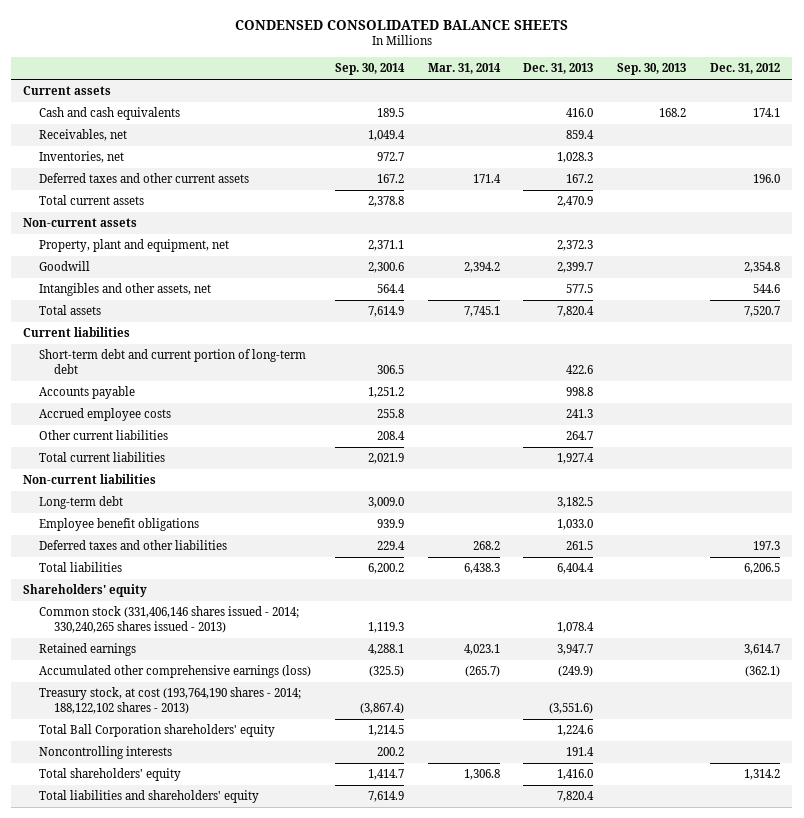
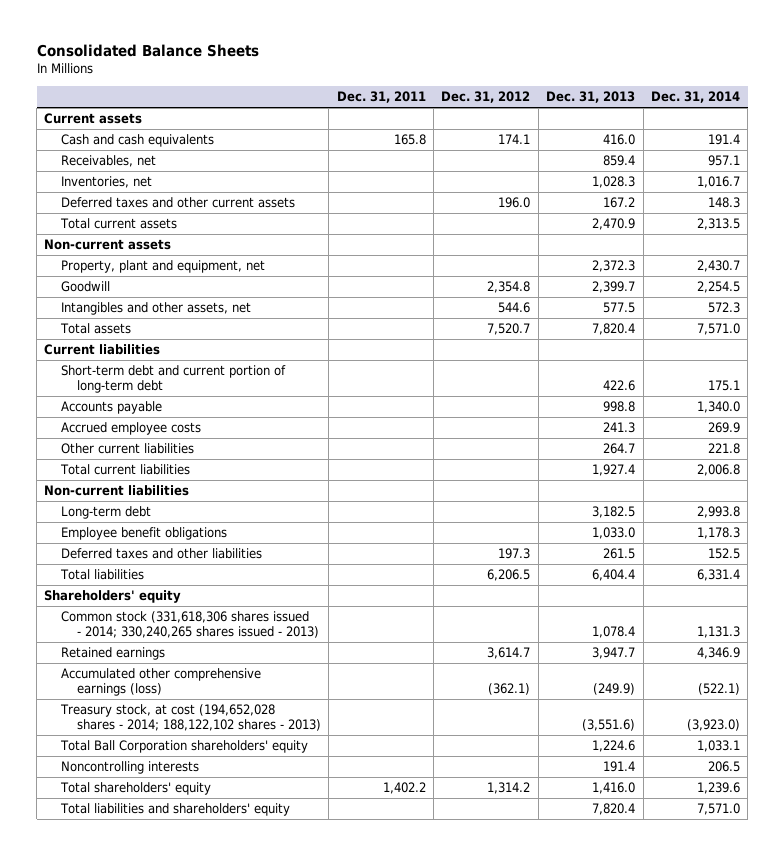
[234,19,568,30] CONDENSED CONSOLIDATED BALANCE SHEETS -> [36,44,259,58] Consolidated Balance Sheets
[334,63,405,76] Sep. 30, 2014 -> none
[427,63,501,75] Mar. 31, 2014 -> none
[617,63,687,76] Sep. 30, 2013 -> none
none -> [336,91,426,104] Dec. 31, 2011
none -> [650,91,740,104] Dec. 31, 2014
[38,606,299,634] Common stock (331,406,146 shares issued - 2014; 330,240,265 shares issued - 2013) -> [60,611,319,639] Common stock (331,618,306 shares issued - 2014; 330,240,265 shares issued - 2013)
[38,687,301,715] Treasury stock, at cost (193,764,190 shares - 2014; 188,122,102 shares - 2013) -> [59,704,321,732] Treasury stock, at cost (194,652,028 shares - 2014; 188,122,102 shares - 2013)

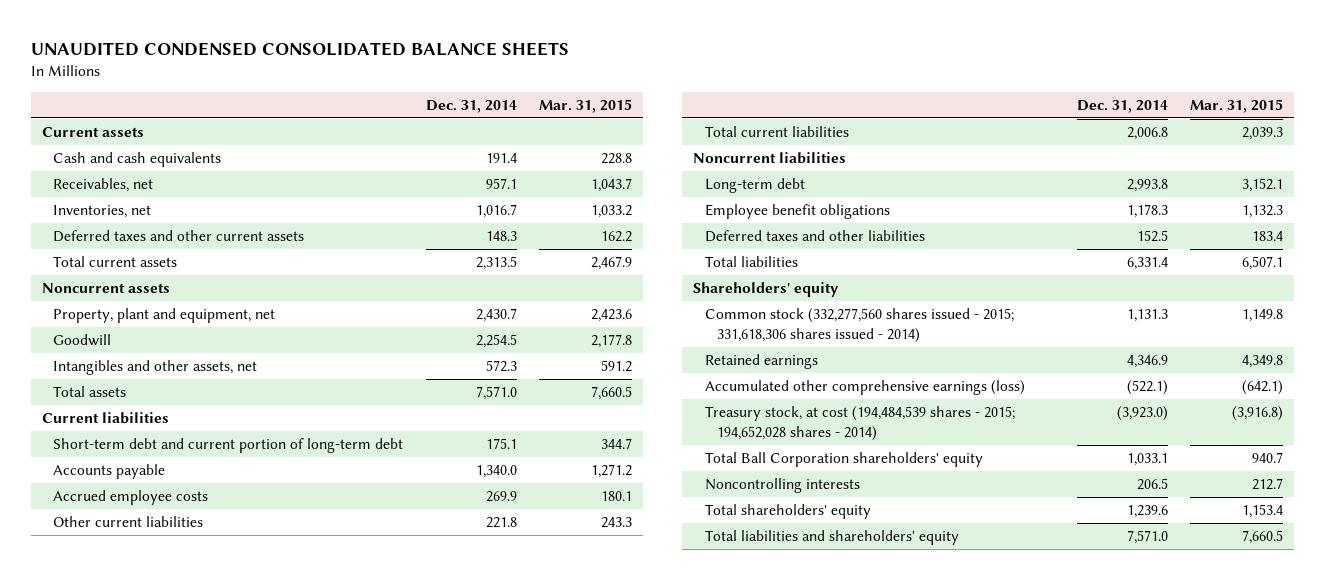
[36,44,259,58] Consolidated Balance Sheets -> [30,41,569,56] UNAUDITED CONDENSED CONSOLIDATED BALANCE SHEETS
[336,91,426,104] Dec. 31, 2011 -> none
[441,91,531,104] Dec. 31, 2012 -> none
[546,91,636,104] Dec. 31, 2013 -> none
none -> [538,98,632,113] Mar. 31, 2015
[44,239,172,251] Non-current assets -> [41,283,170,294] Noncurrent assets
[44,485,190,497] Non-current liabilities -> [693,152,847,165] Noncurrent liabilities
[60,611,319,639] Common stock (331,618,306 shares issued - 2014; 330,240,265 shares issued - 2013) -> [704,308,1014,343] Common stock (332,277,560 shares issued - 2015; 331,618,306 shares issued - 2014)
[59,704,321,732] Treasury stock, at cost (194,652,028 shares - 2014; 188,122,102 shares - 2013) -> [704,406,1015,441] Treasury stock, at cost (194,484,539 shares - 2015; 194,652,028 shares - 2014)

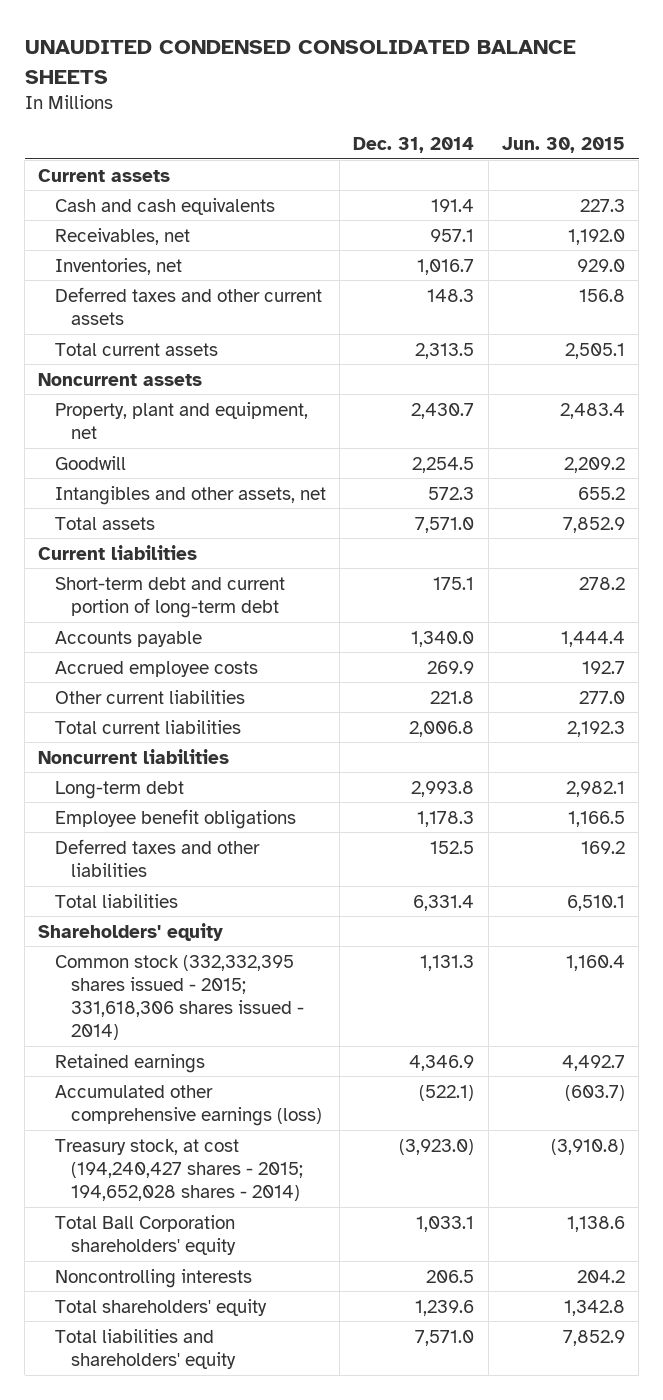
[538,98,632,113] Mar. 31, 2015 -> none
none -> [502,136,626,153] Jun. 30, 2015
[704,308,1014,343] Common stock (332,277,560 shares issued - 2015; 331,618,306 shares issued - 2014) -> [54,954,305,1040] Common stock (332,332,395 shares issued - 2015; 331,618,306 shares issued - 2014)
[704,406,1015,441] Treasury stock, at cost (194,484,539 shares - 2015; 194,652,028 shares - 2014) -> [54,1138,304,1201] Treasury stock, at cost (194,240,427 shares - 2015; 194,652,028 shares - 2014)

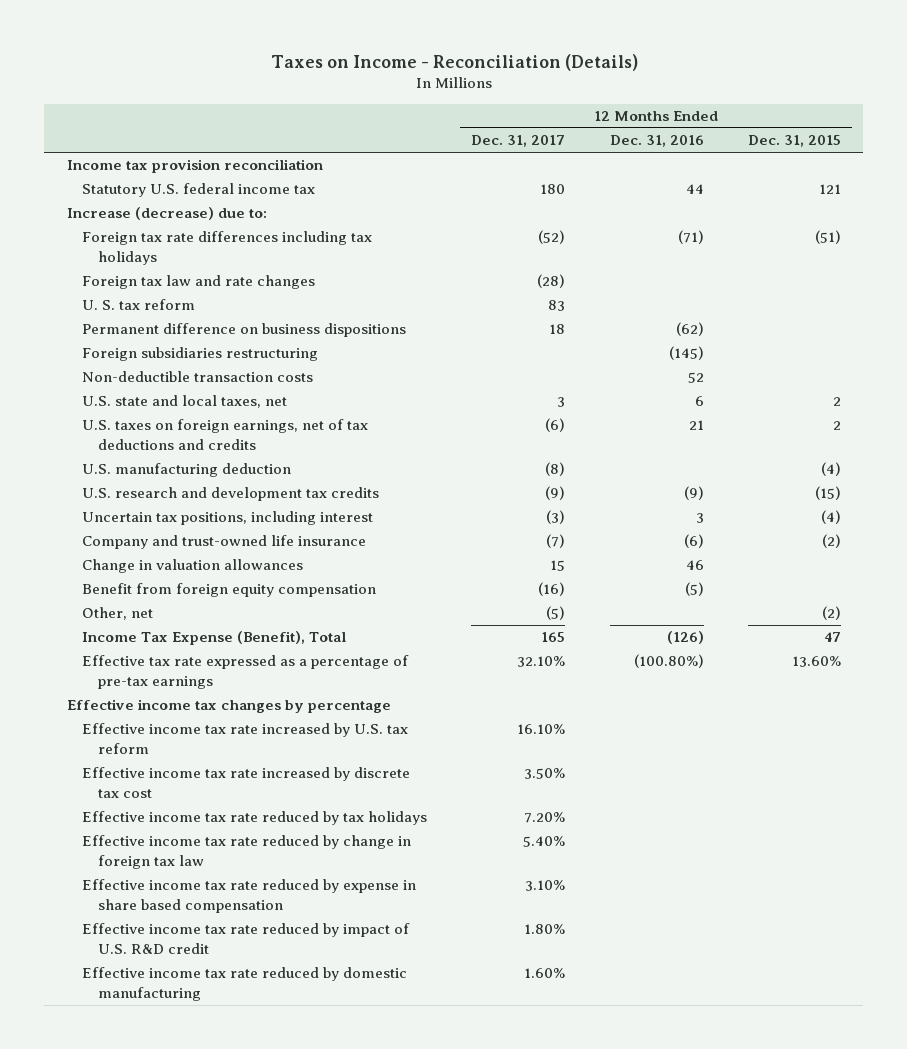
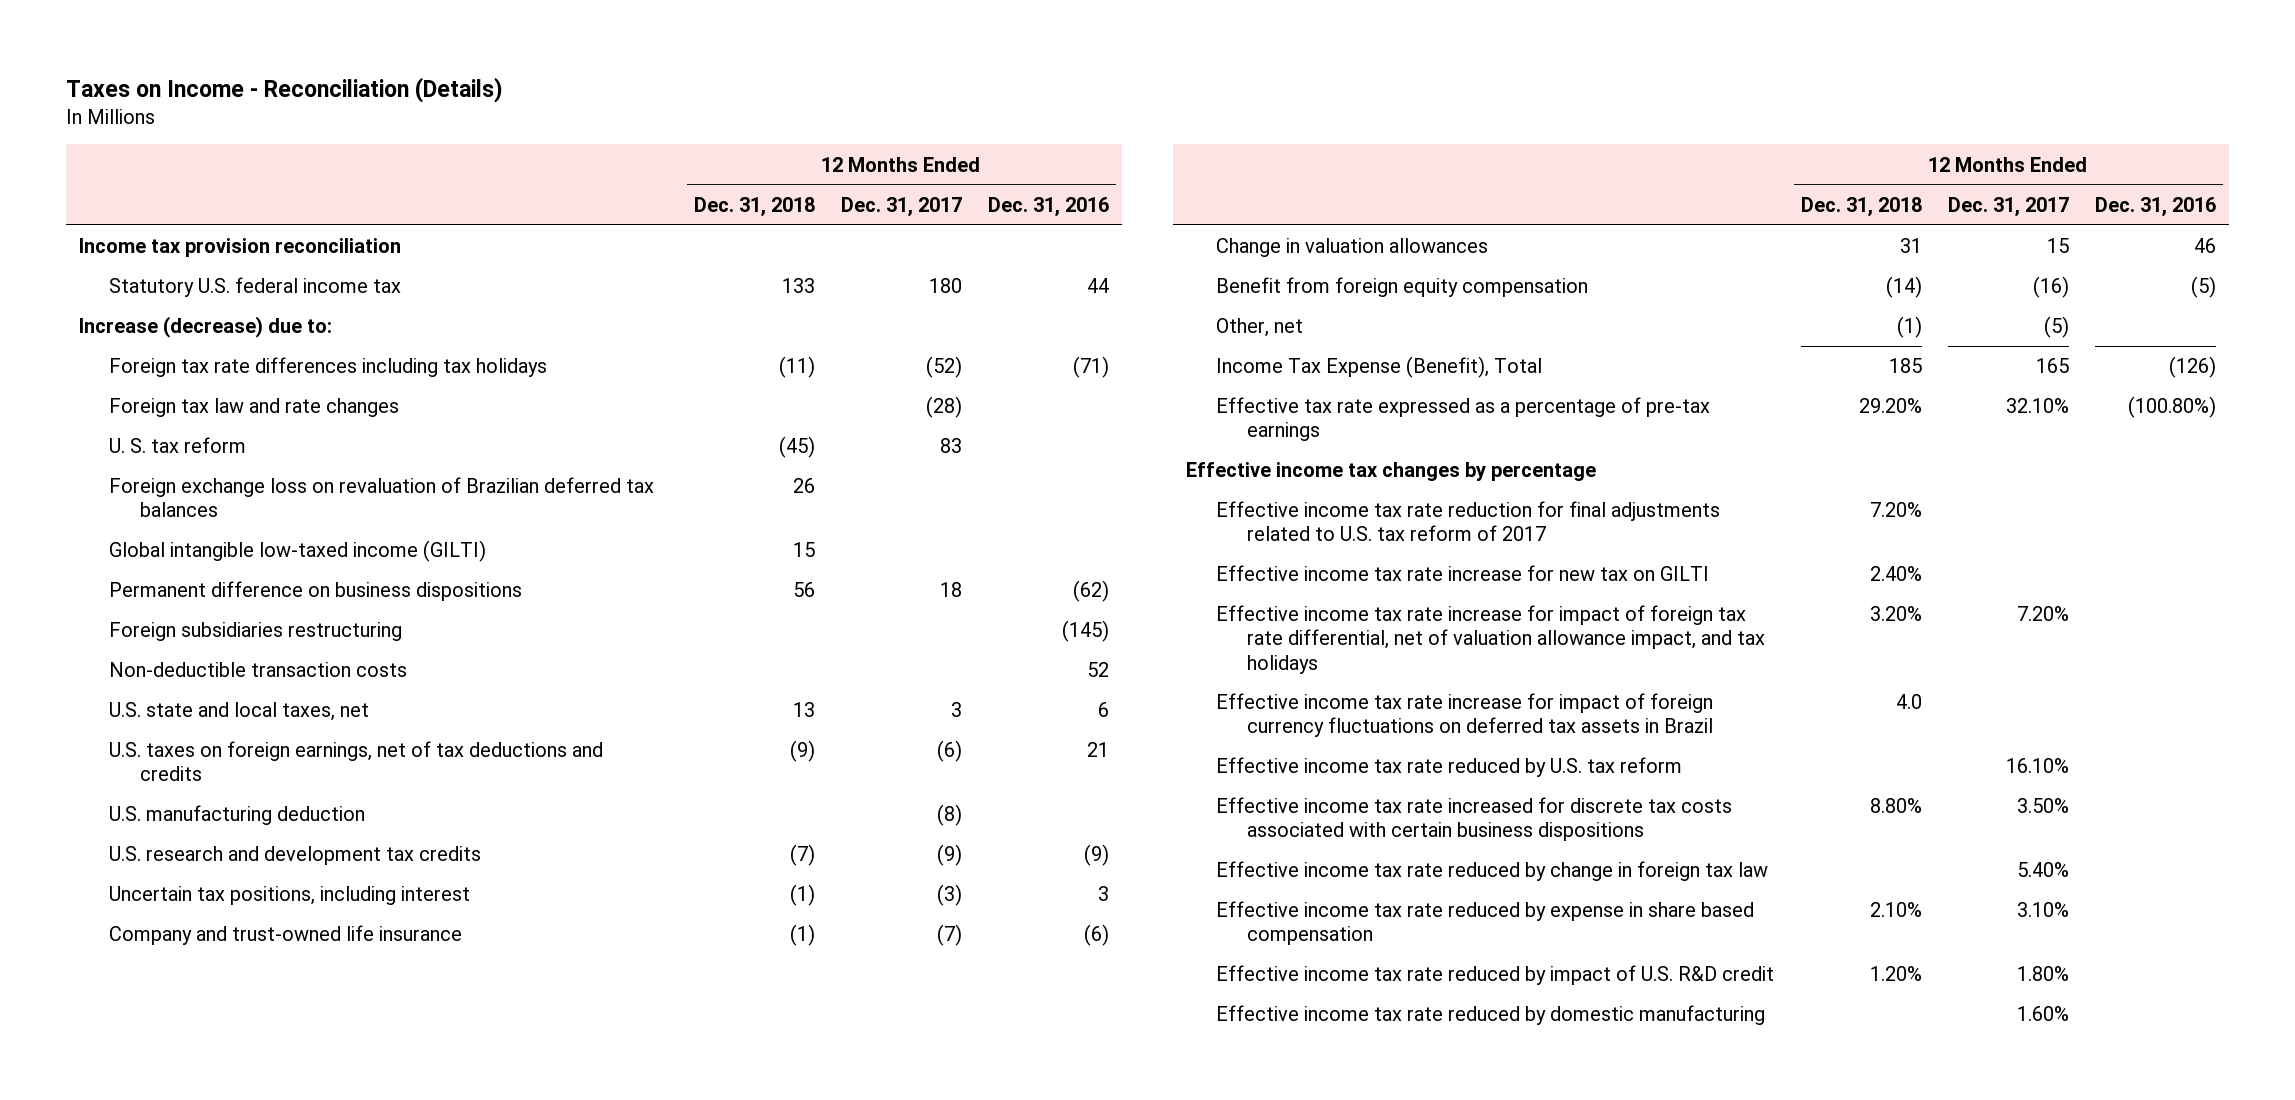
[747,135,841,148] Dec. 31, 2015 -> none
none -> [693,196,815,217] Dec. 31, 2018
none -> [109,477,655,518] Foreign exchange loss on revaluation of Brazilian deferred tax balances
none -> [109,540,487,563] Global intangible low-taxed income (GILTI)
[82,811,428,826] Effective income tax rate reduced by tax holidays -> none
none -> [1216,501,1721,542] Effective income tax rate reduction for final adjustments related to U.S. tax reform of 2017
none -> [1216,565,1710,582] Effective income tax rate increase for new tax on GILTI
none -> [1216,605,1766,674] Effective income tax rate increase for impact of foreign tax rate differential, net of valuation allowance impact, and tax holidays
none -> [1216,693,1714,738] Effective income tax rate increase for impact of foreign currency fluctuations on deferred tax assets in Brazil
[82,723,409,755] Effective income tax rate increased by U.S. tax reform -> [1216,757,1683,778] Effective income tax rate reduced by U.S. tax reform
[82,767,411,799] Effective income tax rate increased by discrete tax cost -> [1216,797,1733,842] Effective income tax rate increased for discrete tax costs associated with certain business dispositions

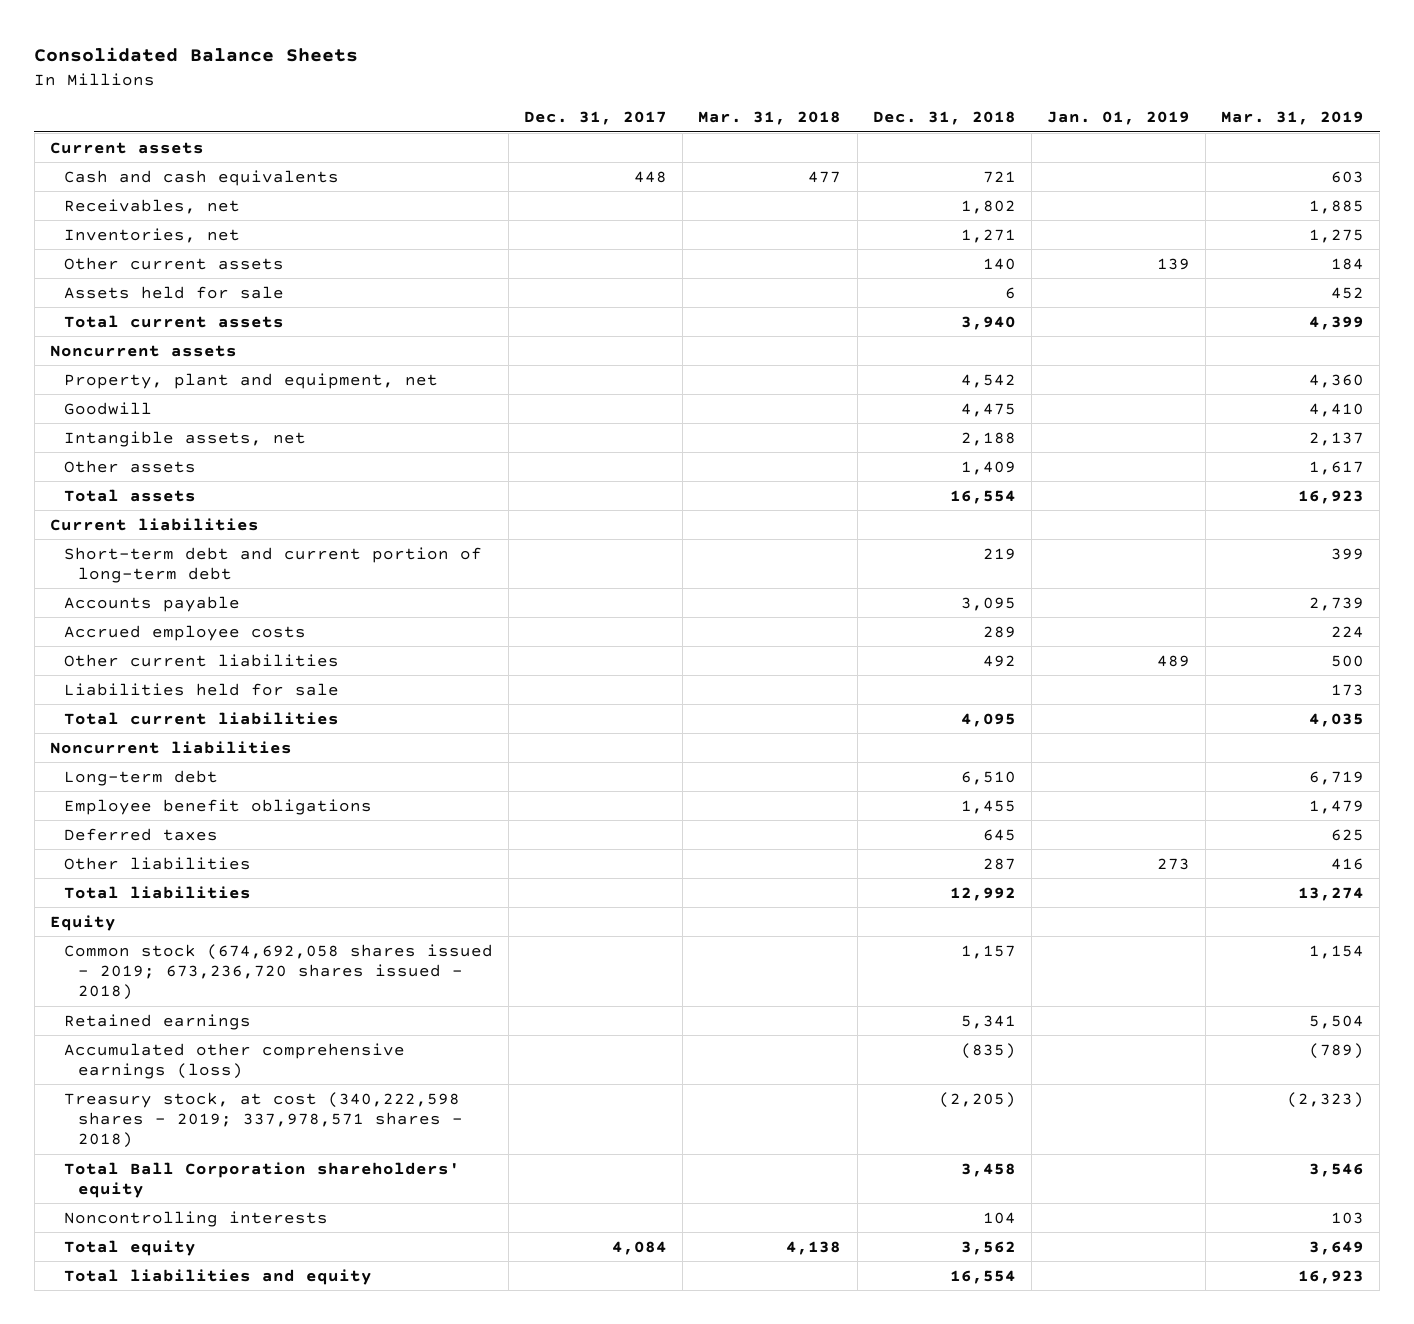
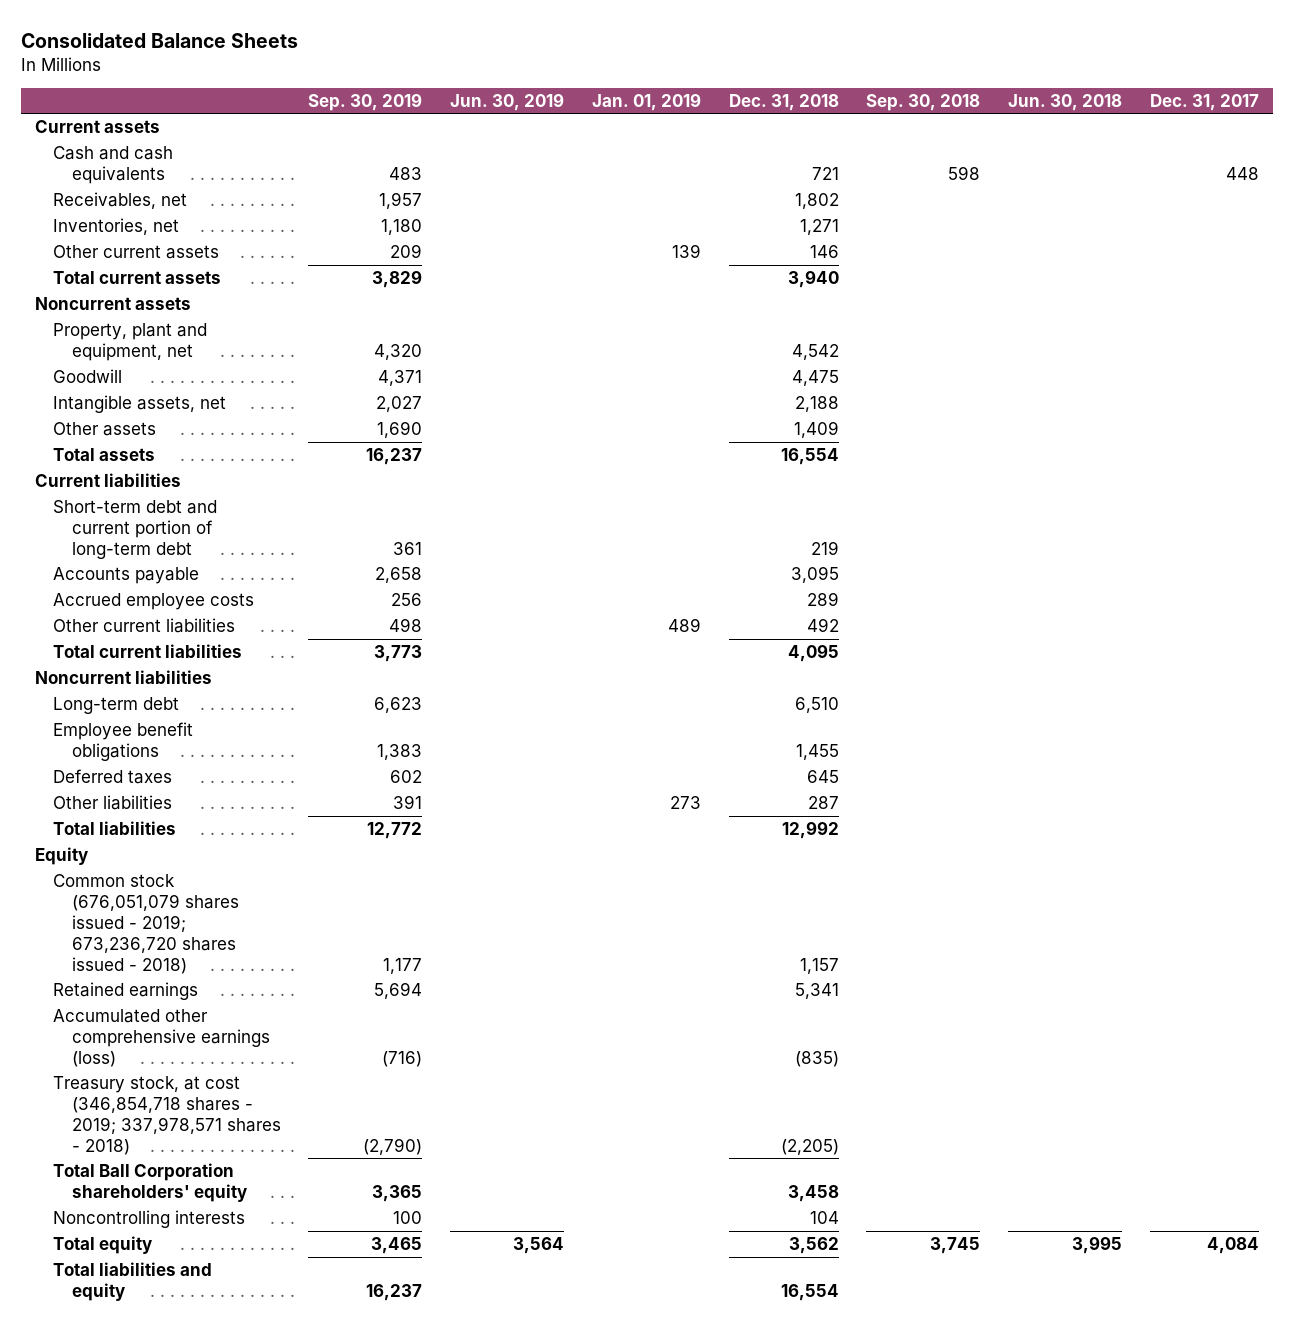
[698,111,842,126] Mar. 31, 2018 -> none
[1221,111,1365,126] Mar. 31, 2019 -> none
none -> [308,92,423,111] Sep. 30, 2019
none -> [450,92,565,111] Jun. 30, 2019
none -> [866,93,981,111] Sep. 30, 2018
none -> [1008,93,1123,111] Jun. 30, 2018
[63,285,284,299] Assets held for sale -> none
[982,257,1016,270] 140 -> [809,245,839,259] 146
[63,682,339,696] Liabilities held for sale -> none
[63,943,493,1001] Common stock (674,692,058 shares issued - 2019; 673,236,720 shares issued - 2018) -> [53,874,239,974] Common stock (676,051,079 shares issued - 2019; 673,236,720 shares issued - 2018)
[63,1091,464,1149] Treasury stock, at cost (340,222,598 shares - 2019; 337,978,571 shares - 2018) -> [53,1076,281,1155] Treasury stock, at cost (346,854,718 shares - 2019; 337,978,571 shares - 2018)

